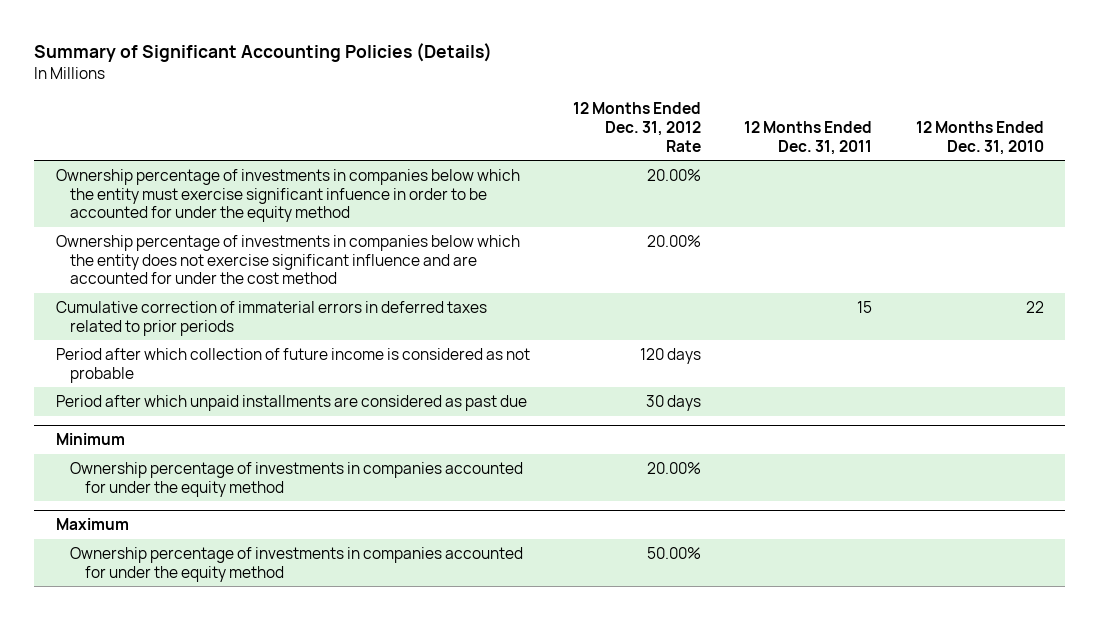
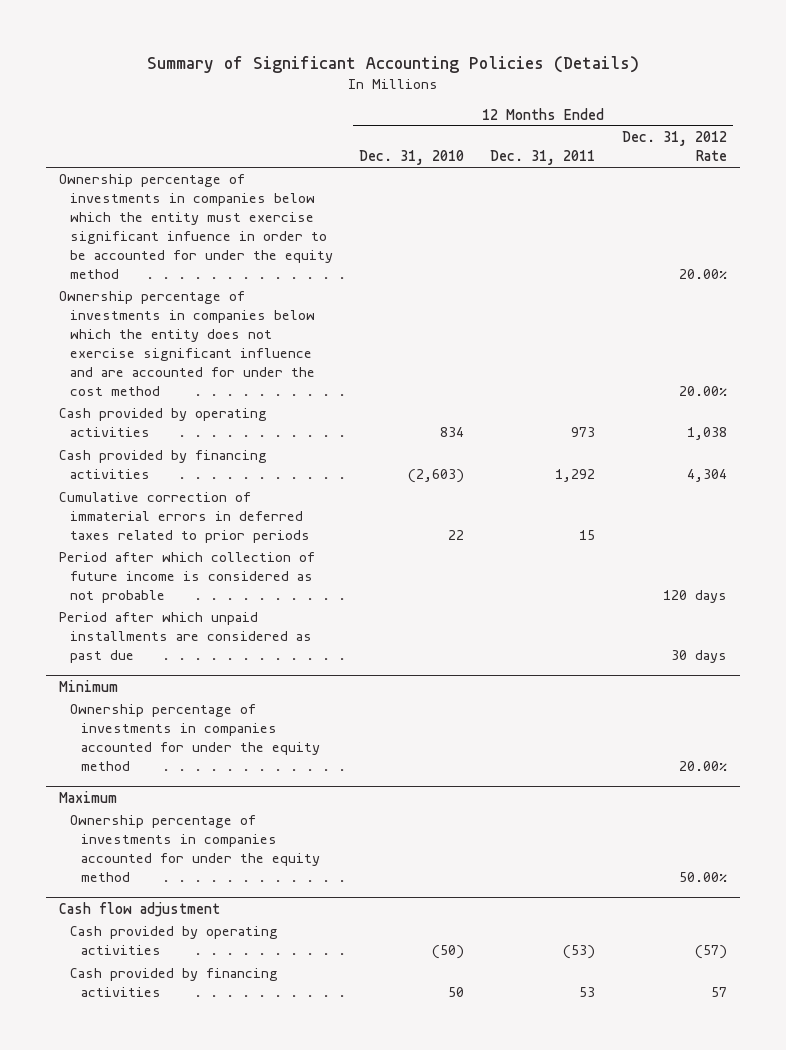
none -> [59,408,268,438] Cash provided by operating activities
none -> [59,450,268,480] Cash provided by financing activities
none -> [59,901,221,917] Cash flow adjustment
none -> [70,926,279,956] Cash provided by operating activities
none -> [70,968,279,998] Cash provided by financing activities

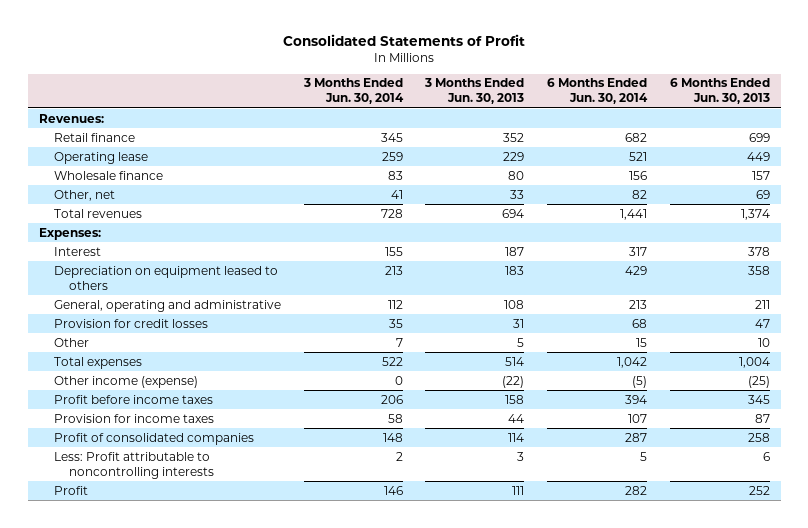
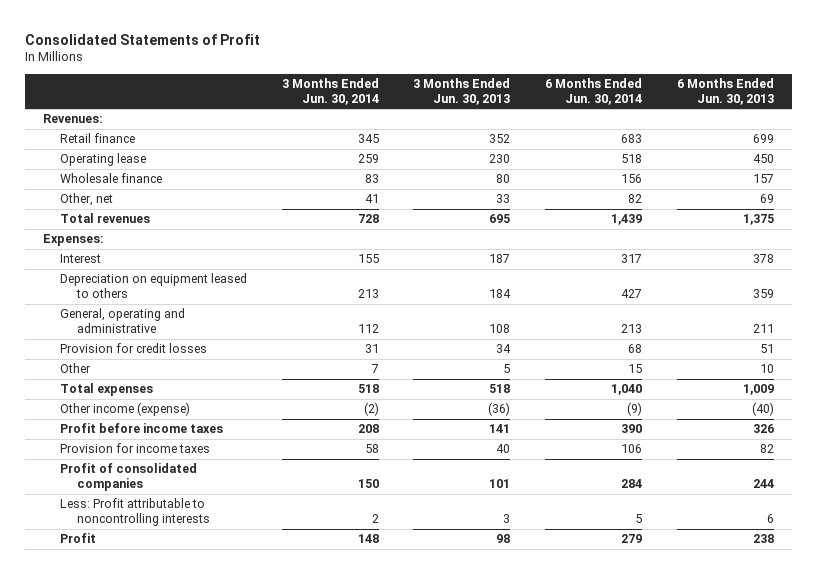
[624,132,647,142] 682 -> [621,134,643,144] 683
[503,151,525,161] 229 -> [489,154,511,164] 230
[628,151,647,161] 521 -> [621,154,643,164] 518
[746,151,770,161] 449 -> [753,154,775,164] 450
[502,208,525,218] 694 -> [489,214,511,224] 695
[619,208,647,220] 1,441 -> [611,214,643,226] 1,439
[740,208,770,220] 1,374 -> [743,214,775,226] 1,375
[505,265,525,275] 183 -> [489,289,512,299] 184
[624,265,647,275] 429 -> [621,289,643,299] 427
[747,265,770,275] 358 -> [753,289,775,299] 359
[388,318,403,328] 35 -> [364,344,379,354] 31
[513,318,525,328] 31 -> [496,344,512,354] 34
[754,318,770,328] 47 -> [760,344,775,354] 51
[381,356,403,366] 522 -> [357,384,379,394] 518
[505,356,525,366] 514 -> [489,384,511,394] 518
[616,356,647,368] 1,042 -> [611,384,643,396] 1,040
[738,356,770,368] 1,004 -> [743,384,775,396] 1,009
[394,375,403,385] 0 -> [363,402,379,417] (2)
[502,375,525,388] (22) -> [488,402,511,417] (36)
[631,375,647,388] (5) -> [627,402,643,417] (9)
[747,375,770,388] (25) -> [752,402,775,417] (40)
[380,394,403,404] 206 -> [357,424,379,434] 208
[505,394,525,404] 158 -> [489,424,511,434] 141
[624,394,647,404] 394 -> [621,424,643,434] 390
[747,394,770,404] 345 -> [753,424,775,434] 326
[508,413,525,423] 44 -> [496,444,511,454] 40
[627,413,647,423] 107 -> [621,444,643,454] 106
[754,413,770,423] 87 -> [760,444,775,454] 82
[382,432,403,442] 148 -> [357,479,379,489] 150
[508,432,525,442] 114 -> [489,479,511,489] 101
[624,432,647,442] 287 -> [621,479,643,489] 284
[747,432,770,442] 258 -> [753,479,775,489] 244
[383,485,403,495] 146 -> [357,534,379,544] 148
[512,485,525,495] 111 -> [496,534,511,544] 98
[624,485,647,495] 282 -> [621,534,643,544] 279
[748,485,770,495] 252 -> [753,534,775,544] 238

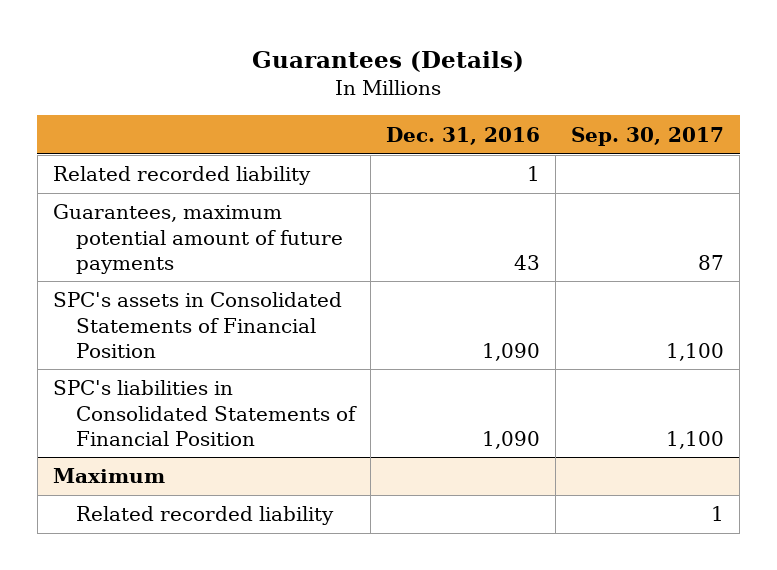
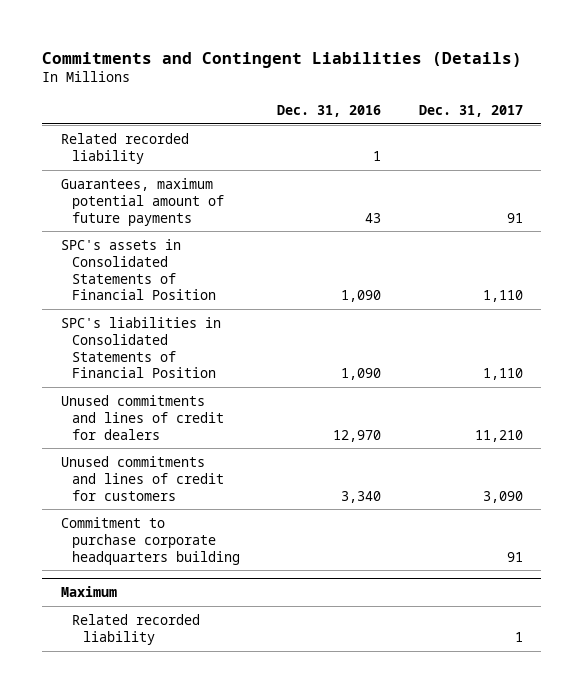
[252,51,525,73] Guarantees (Details) -> [42,51,523,68] Commitments and Contingent Liabilities (Details)
[570,126,724,146] Sep. 30, 2017 -> none
none -> [418,104,523,117] Dec. 31, 2017
none -> [60,394,225,440] Unused commitments and lines of credit for dealers
none -> [60,455,225,501] Unused commitments and lines of credit for customers
none -> [60,516,241,565] Commitment to purchase corporate headquarters building

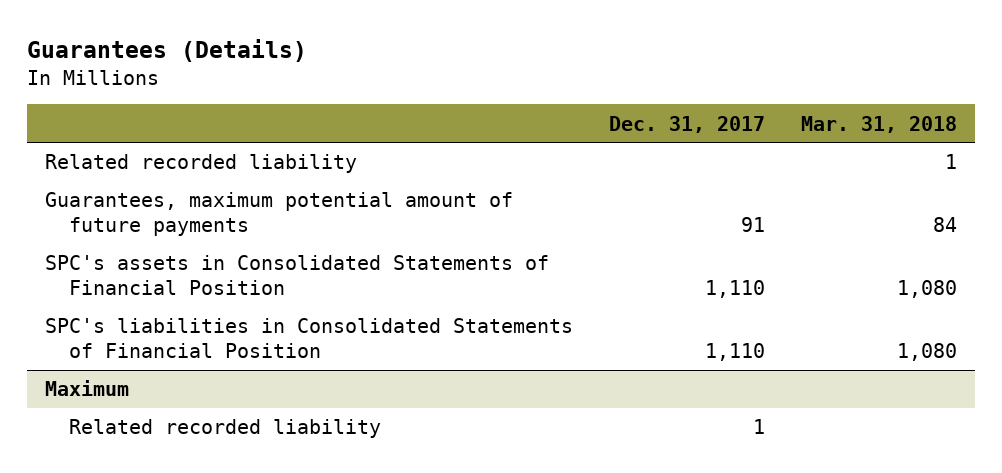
[42,51,523,68] Commitments and Contingent Liabilities (Details) -> [27,38,308,62] Guarantees (Details)
[277,104,382,117] Dec. 31, 2016 -> none
none -> [801,115,958,133] Mar. 31, 2018
[60,394,225,440] Unused commitments and lines of credit for dealers -> none
[60,455,225,501] Unused commitments and lines of credit for customers -> none
[60,516,241,565] Commitment to purchase corporate headquarters building -> none

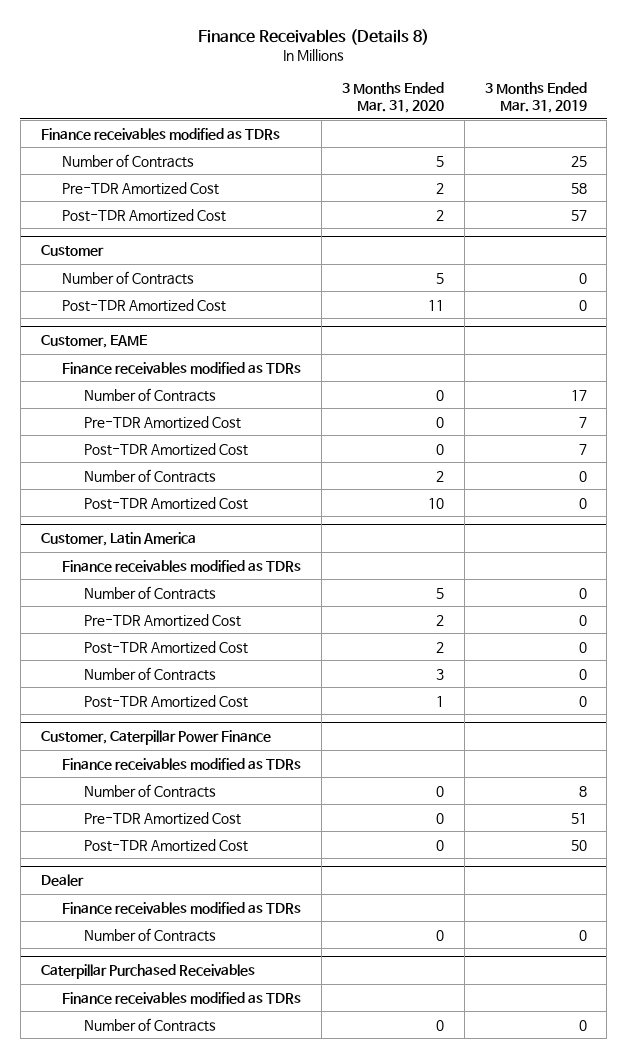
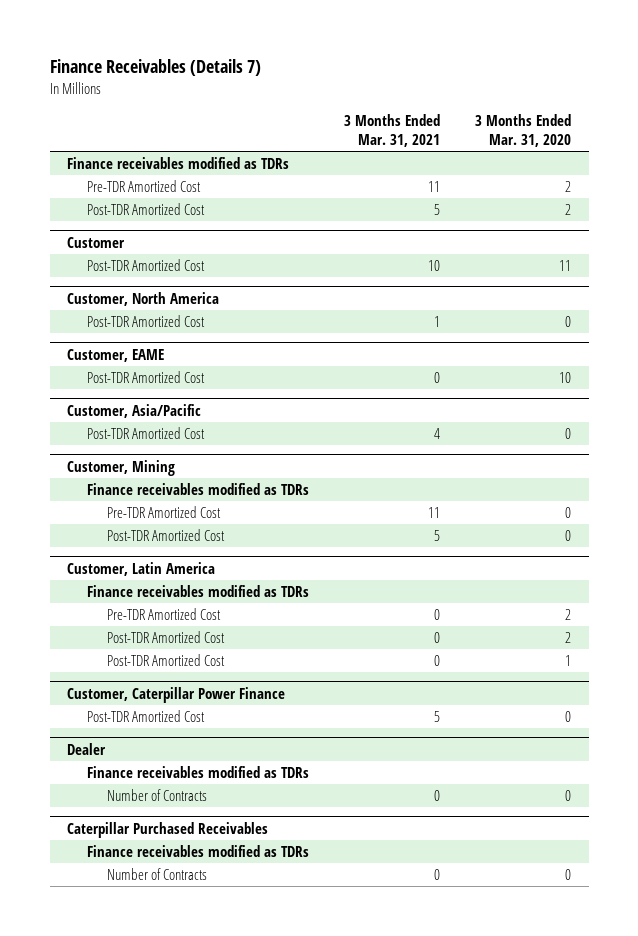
[197,28,429,45] Finance Receivables (Details 8) -> [49,59,261,77] Finance Receivables (Details 7)
[484,81,587,114] 3 Months Ended Mar. 31, 2019 -> none
none -> [344,113,441,148] 3 Months Ended Mar. 31, 2021
[62,153,195,168] Number of Contracts -> none
[62,270,195,285] Number of Contracts -> none
none -> [67,291,220,306] Customer, North America
none -> [87,314,206,327] Post-TDR Amortized Cost
[84,496,249,510] Post-TDR Amortized Cost -> [87,370,206,383] Post-TDR Amortized Cost
none -> [67,403,202,418] Customer, Asia/Pacific
none -> [87,426,206,439] Post-TDR Amortized Cost
none -> [67,459,176,476] Customer, Mining
[84,387,217,402] Number of Contracts -> none
[84,468,217,483] Number of Contracts -> none
[84,585,217,600] Number of Contracts -> none
[84,666,217,681] Number of Contracts -> none
[62,757,302,770] Finance receivables modified as TDRs -> none
[84,783,217,798] Number of Contracts -> none
[84,811,242,825] Pre-TDR Amortized Cost -> none

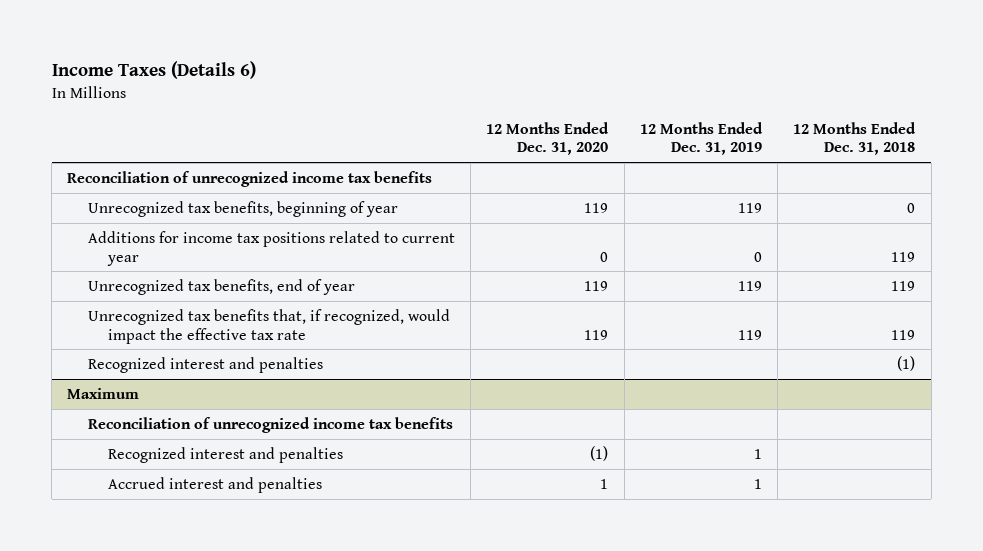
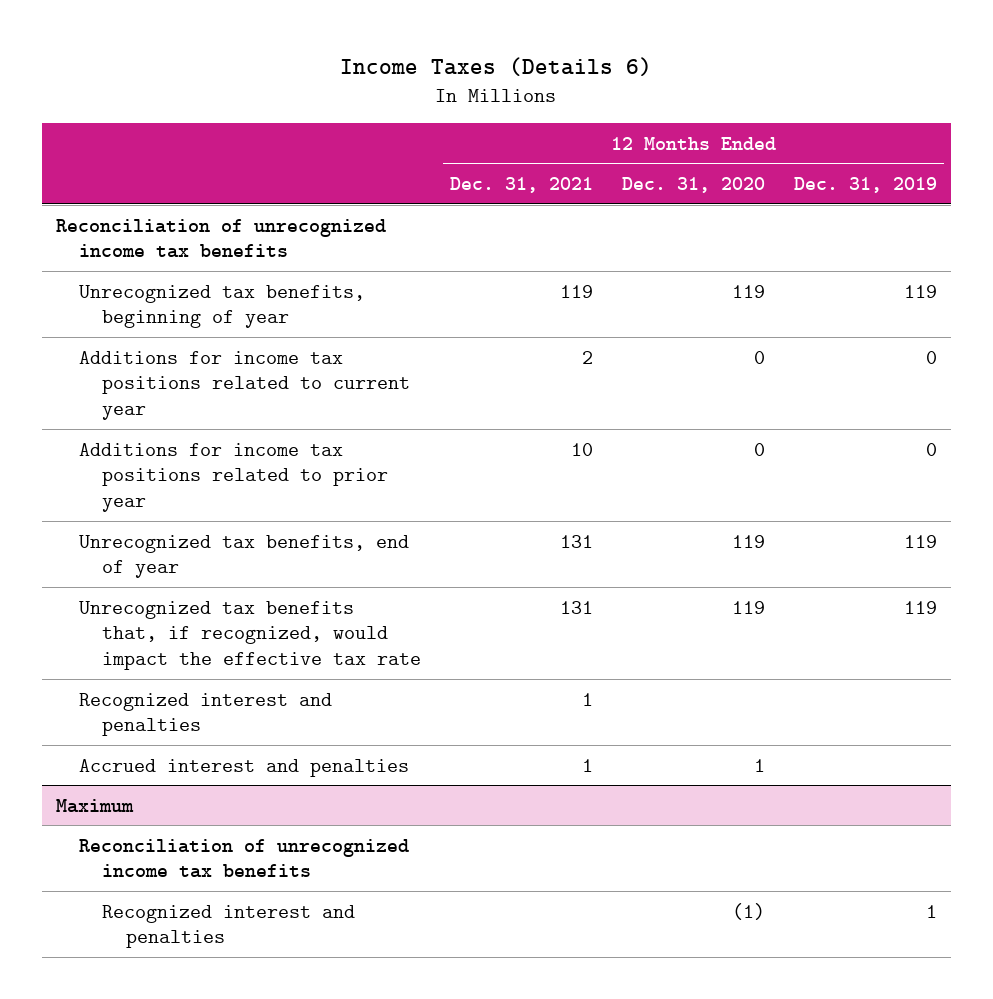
[793,121,917,156] 12 Months Ended Dec. 31, 2018 -> none
none -> [450,177,594,194] Dec. 31, 2021
none -> [79,442,389,513] Additions for income tax positions related to prior year
none -> [79,758,410,777] Accrued interest and penalties
[108,476,323,493] Accrued interest and penalties -> none

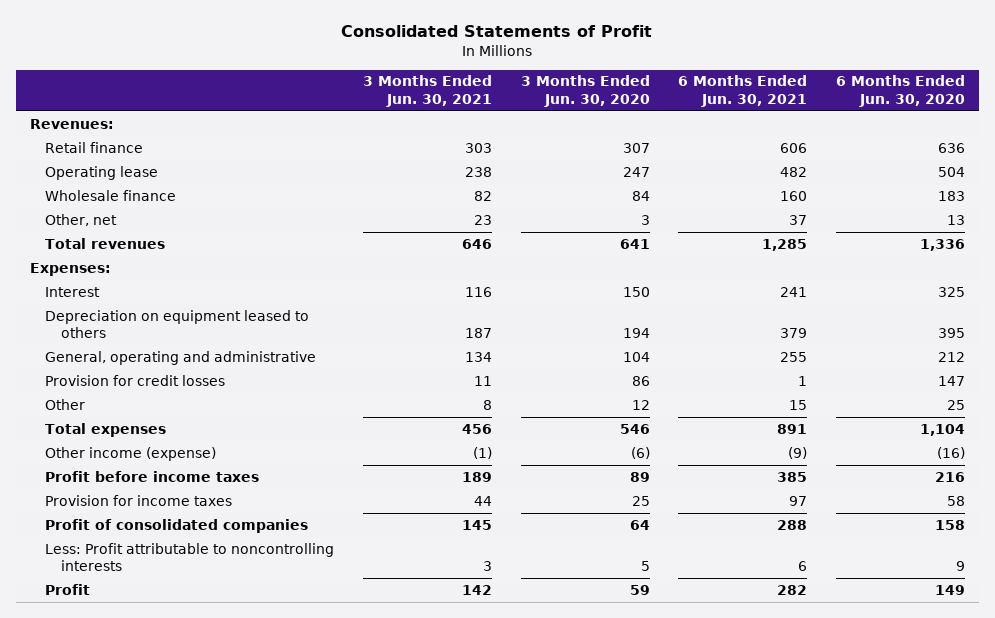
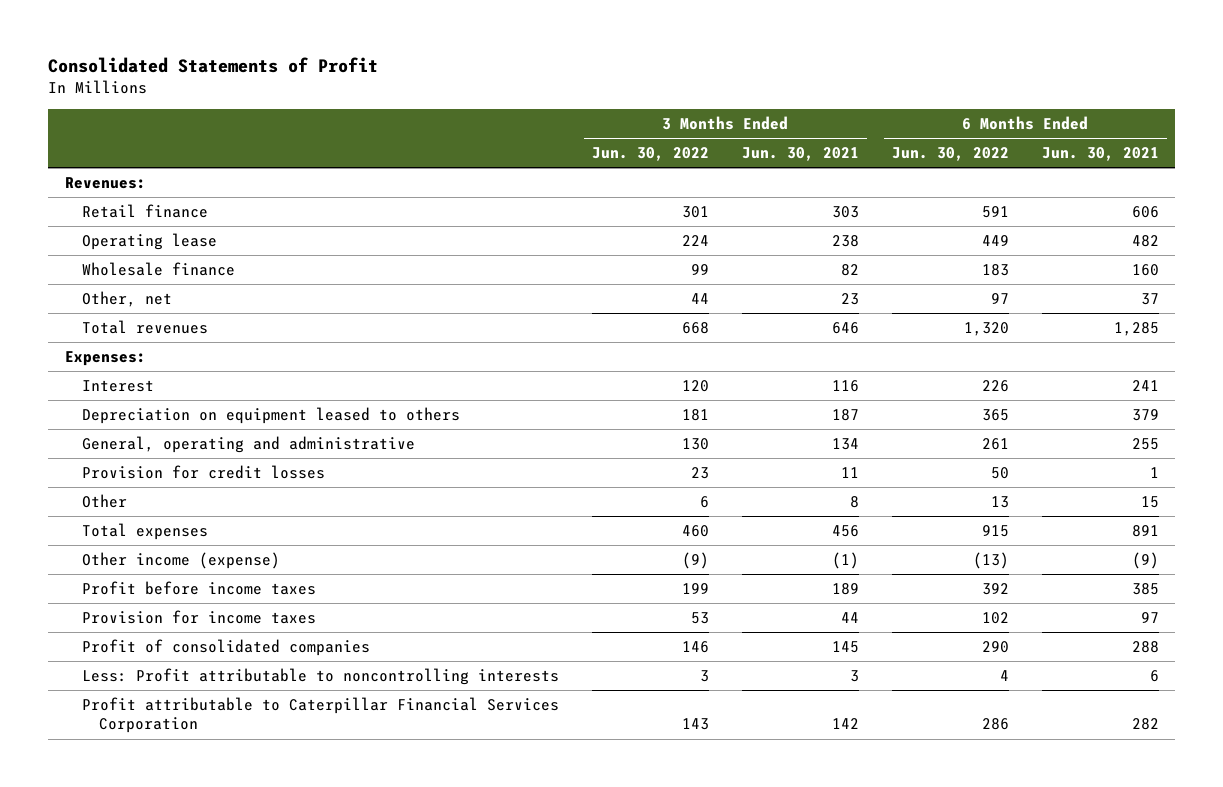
[520,75,650,107] 3 Months Ended Jun. 30, 2020 -> none
[835,75,965,107] 6 Months Ended Jun. 30, 2020 -> none
none -> [591,147,709,162] Jun. 30, 2022
none -> [891,147,1009,162] Jun. 30, 2022
[45,583,91,595] Profit -> [82,697,560,734] Profit attributable to Caterpillar Financial Services Corporation

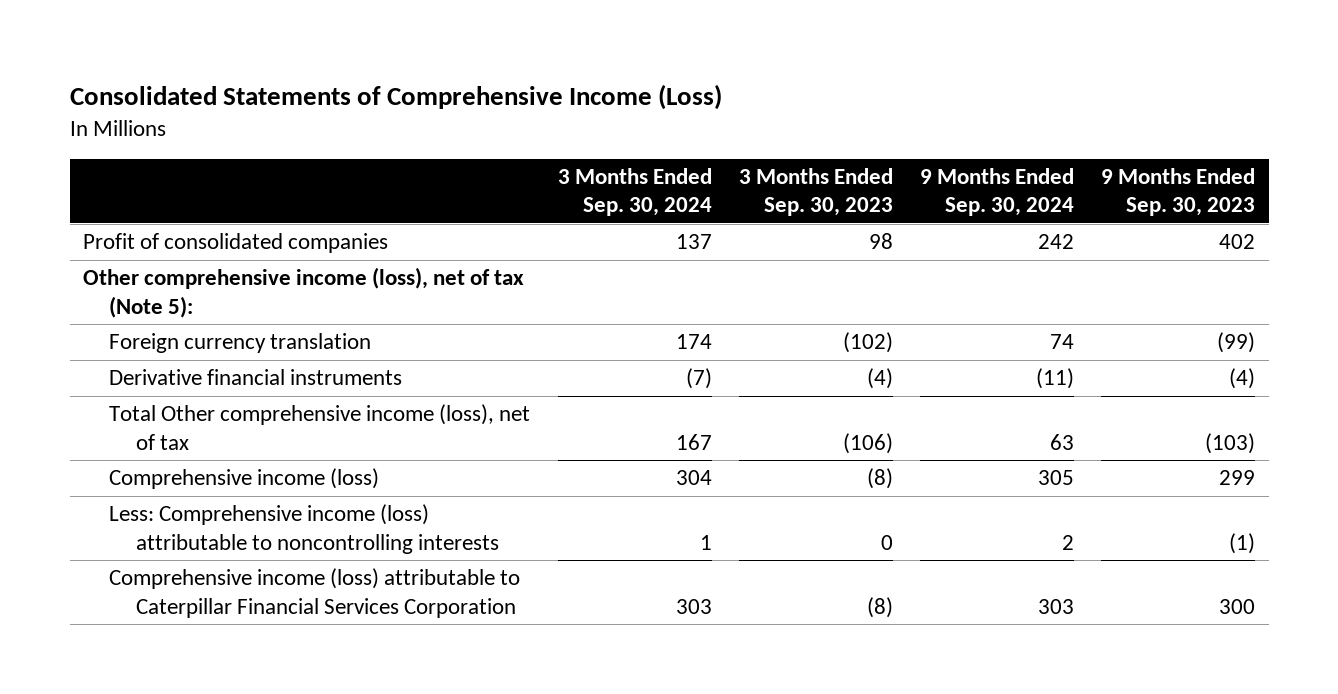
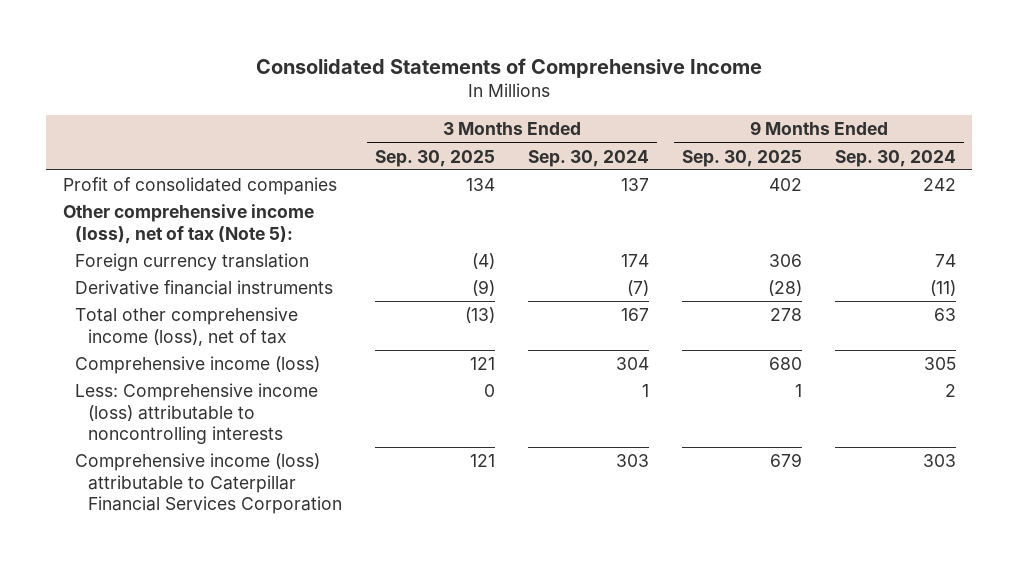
[69,84,722,111] Consolidated Statements of Comprehensive Income (Loss) -> [256,57,763,78] Consolidated Statements of Comprehensive Income
[738,168,893,217] 3 Months Ended Sep. 30, 2023 -> none
[1100,168,1255,217] 9 Months Ended Sep. 30, 2023 -> none
none -> [375,149,496,167] Sep. 30, 2025
none -> [681,149,802,167] Sep. 30, 2025
[109,404,531,450] Total Other comprehensive income (loss), net of tax -> [75,307,299,346] Total other comprehensive income (loss), net of tax

